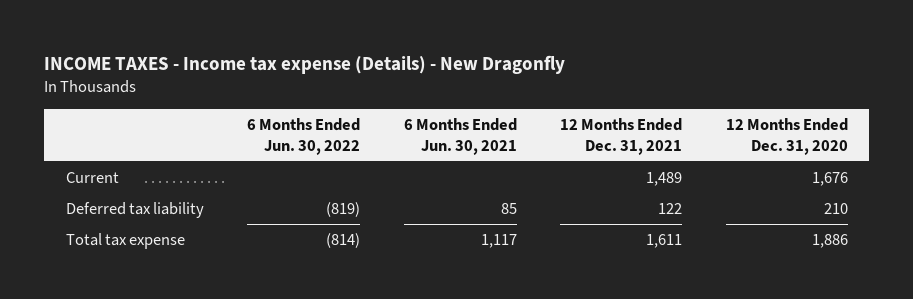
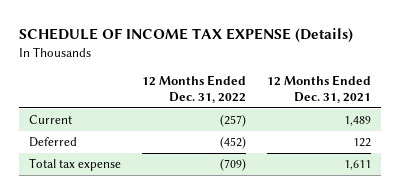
[43,54,565,74] INCOME TAXES - Income tax expense (Details) - New Dragonfly -> [18,27,353,43] SCHEDULE OF INCOME TAX EXPENSE (Details)
[247,117,361,155] 6 Months Ended Jun. 30, 2022 -> none
[403,117,517,155] 6 Months Ended Jun. 30, 2021 -> none
[725,117,848,155] 12 Months Ended Dec. 31, 2020 -> none
none -> [141,75,246,103] 12 Months Ended Dec. 31, 2022
[65,202,204,219] Deferred tax liability -> [29,137,78,148] Deferred

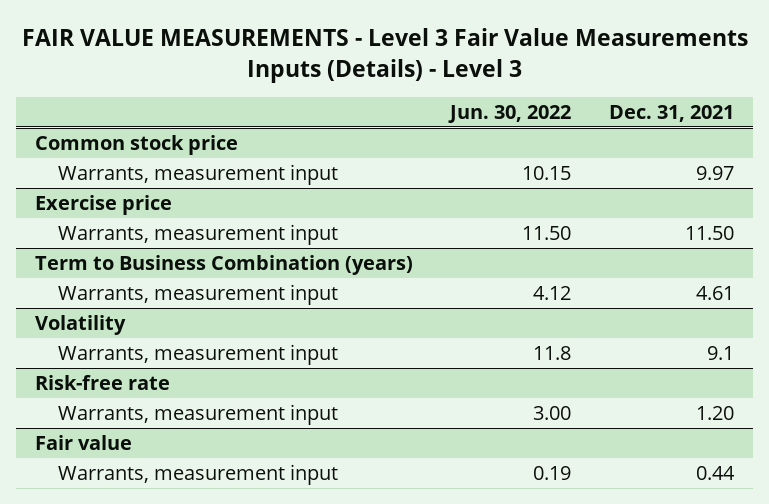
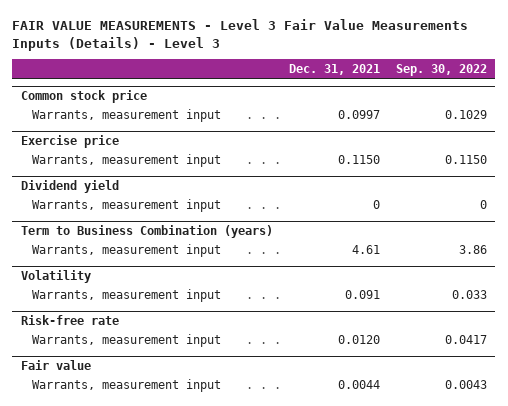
[448,104,572,123] Jun. 30, 2022 -> none
none -> [395,64,487,77] Sep. 30, 2022
[696,166,735,181] 9.97 -> [337,109,380,119] 0.0997
[685,226,735,241] 11.50 -> [337,154,380,164] 0.1150
none -> [20,179,119,193] Dividend yield
none -> [32,198,222,212] Warrants, measurement input
[707,346,735,361] 9.1 -> [344,289,380,299] 0.091
[696,406,735,421] 1.20 -> [337,334,380,344] 0.0120
[696,466,736,481] 0.44 -> [337,379,380,389] 0.0044

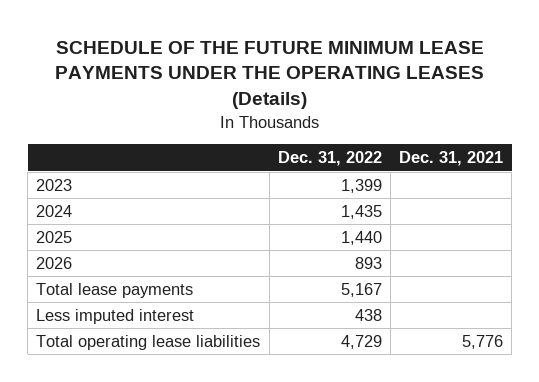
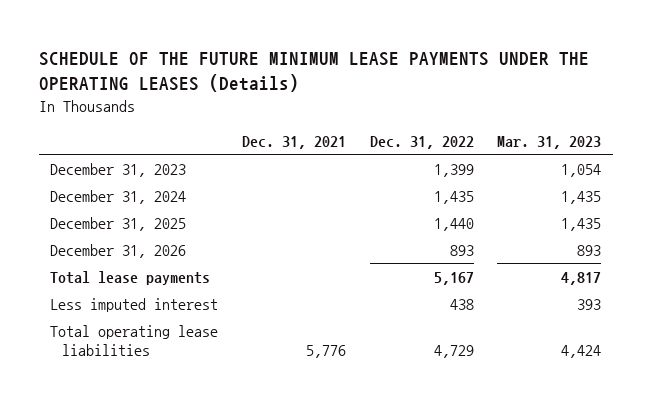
none -> [497,135,602,149] Mar. 31, 2023
[36,178,73,191] 2023 -> [50,162,187,177] December 31, 2023
[36,204,73,217] 2024 -> [50,189,187,204] December 31, 2024
[36,230,73,243] 2025 -> [50,216,187,231] December 31, 2025
[36,256,73,269] 2026 -> [50,243,187,258] December 31, 2026

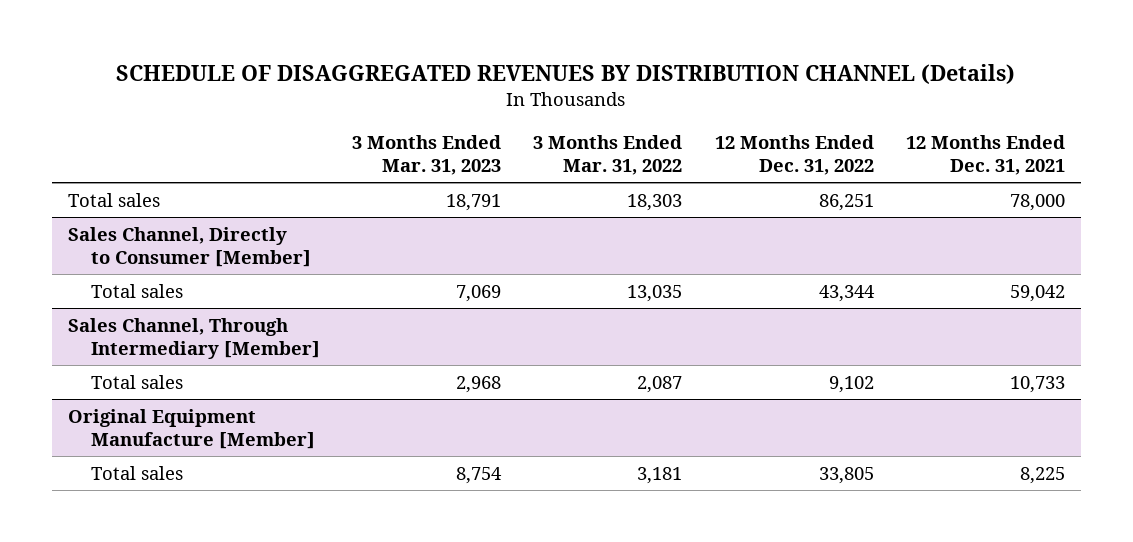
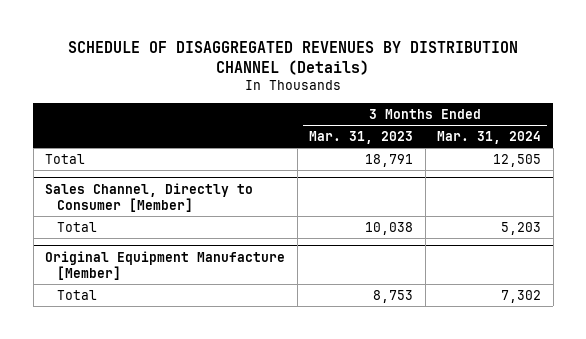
[533,134,683,175] 3 Months Ended Mar. 31, 2022 -> none
[714,134,874,175] 12 Months Ended Dec. 31, 2022 -> none
[905,134,1065,175] 12 Months Ended Dec. 31, 2021 -> none
none -> [437,130,542,144] Mar. 31, 2024
[67,192,160,207] Total sales -> [45,153,86,164] Total
[67,317,321,360] Sales Channel, Through Intermediary [Member] -> none
[91,374,184,389] Total sales -> none
[91,283,184,298] Total sales -> [56,221,97,232] Total
[456,284,502,302] 7,069 -> [365,221,414,235] 10,038
[91,465,184,480] Total sales -> [56,289,97,300] Total
[456,466,503,484] 8,754 -> [373,289,414,303] 8,753

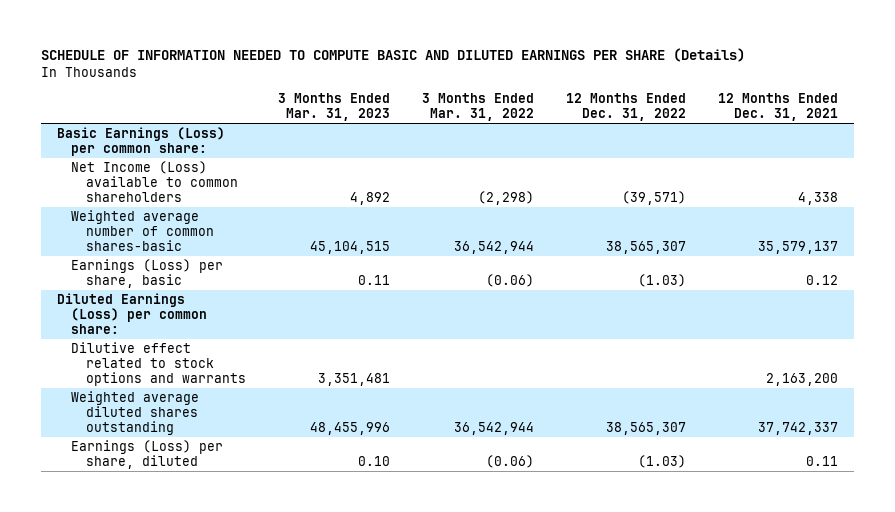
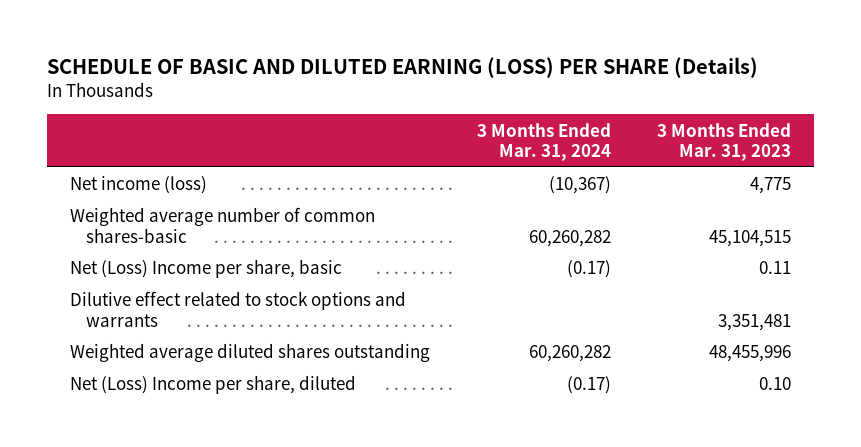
[41,48,746,63] SCHEDULE OF INFORMATION NEEDED TO COMPUTE BASIC AND DILUTED EARNINGS PER SHARE (Details) -> [47,56,759,78] SCHEDULE OF BASIC AND DILUTED EARNING (LOSS) PER SHARE (Details)
[421,93,534,122] 3 Months Ended Mar. 31, 2022 -> none
[565,93,686,122] 12 Months Ended Dec. 31, 2022 -> none
[717,93,838,122] 12 Months Ended Dec. 31, 2021 -> none
none -> [476,122,611,162] 3 Months Ended Mar. 31, 2024
[57,126,226,157] Basic Earnings (Loss) per common share: -> none
[71,160,238,203] Net Income (Loss) available to common shareholders -> none
none -> [70,176,208,195] Net income (loss)
[57,292,208,335] Diluted Earnings (Loss) per common share: -> none
[71,258,224,289] Earnings (Loss) per share, basic -> [70,259,343,279] Net (Loss) Income per share, basic
[71,439,224,470] Earnings (Loss) per share, diluted -> [70,375,357,395] Net (Loss) Income per share, diluted

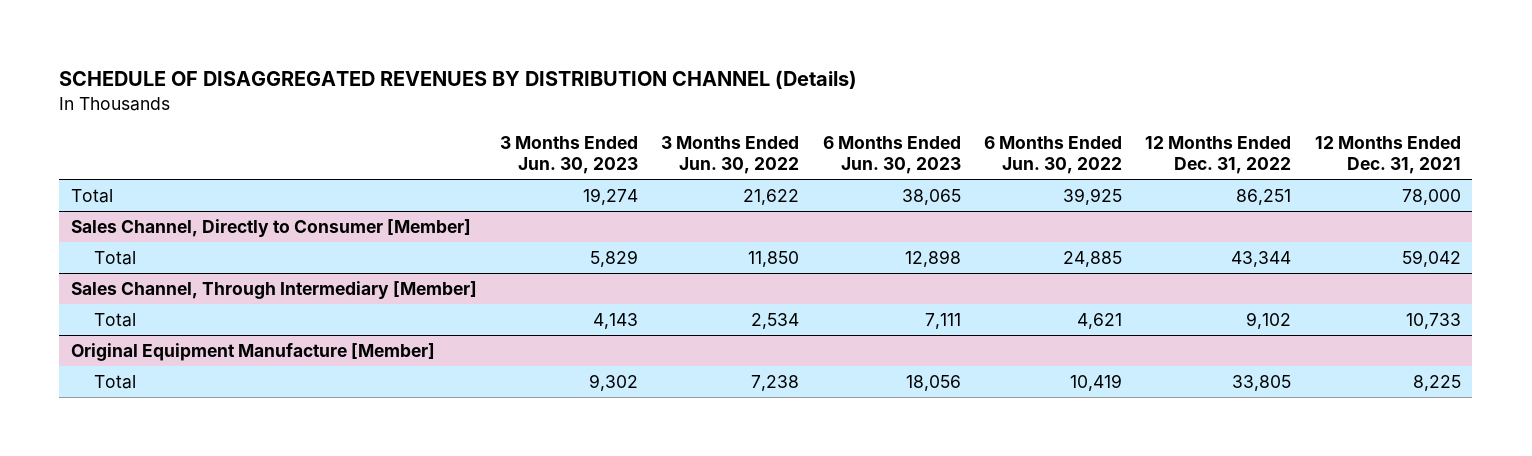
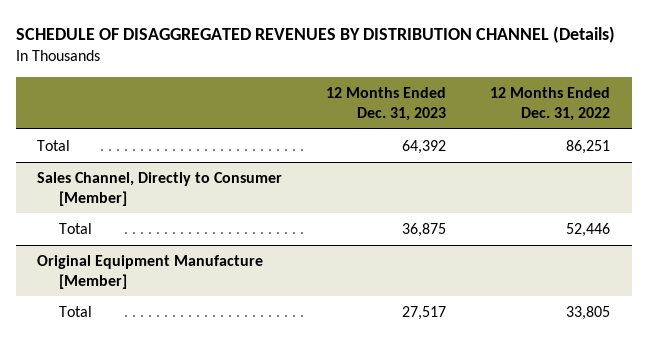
[500,136,639,175] 3 Months Ended Jun. 30, 2023 -> none
[661,136,800,175] 3 Months Ended Jun. 30, 2022 -> none
[822,136,961,175] 6 Months Ended Jun. 30, 2023 -> none
[984,136,1123,175] 6 Months Ended Jun. 30, 2022 -> none
[1314,136,1461,175] 12 Months Ended Dec. 31, 2021 -> none
none -> [326,86,447,121] 12 Months Ended Dec. 31, 2023
[70,280,477,299] Sales Channel, Through Intermediary [Member] -> none
[94,312,137,327] Total -> none
[1231,250,1292,267] 43,344 -> [565,222,610,237] 52,446

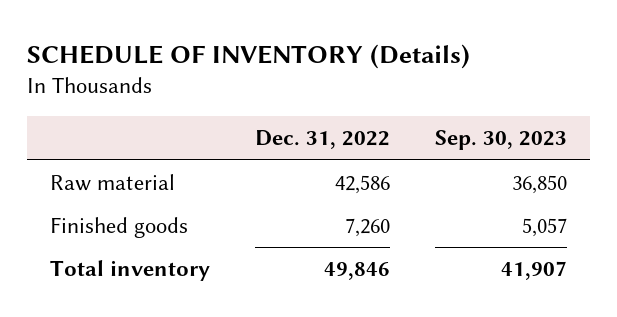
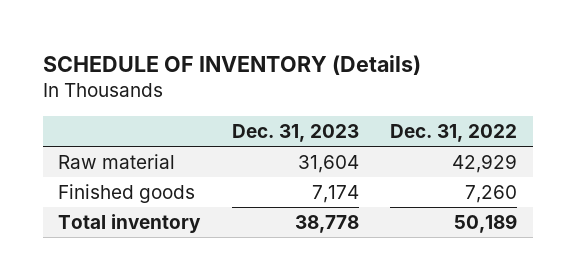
[435,130,568,151] Sep. 30, 2023 -> none
none -> [231,124,359,143] Dec. 31, 2023
[335,175,391,195] 42,586 -> [452,153,518,173] 42,929
[324,262,391,281] 49,846 -> [454,213,518,233] 50,189

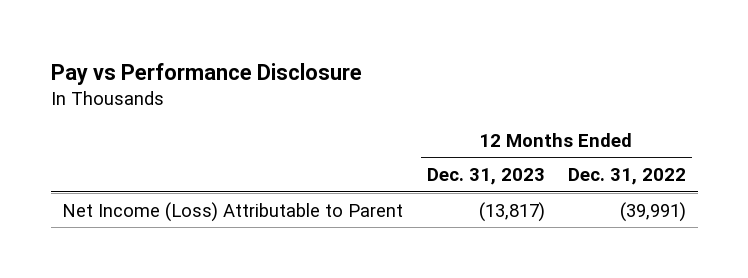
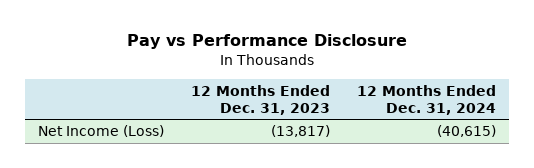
[567,168,686,186] Dec. 31, 2022 -> none
none -> [356,84,496,115] 12 Months Ended Dec. 31, 2024
[62,201,404,222] Net Income (Loss) Attributable to Parent -> [37,125,164,138] Net Income (Loss)

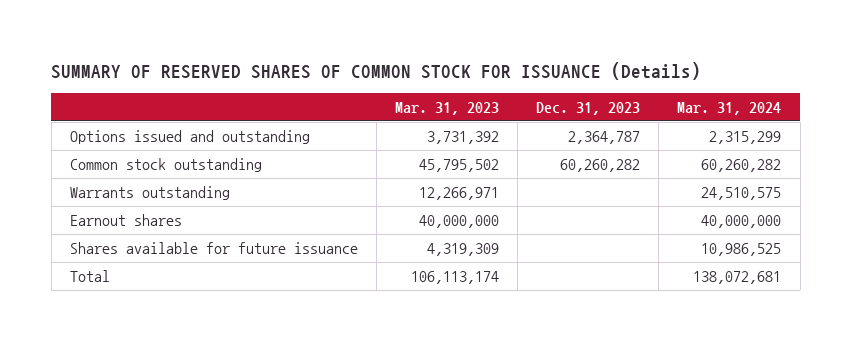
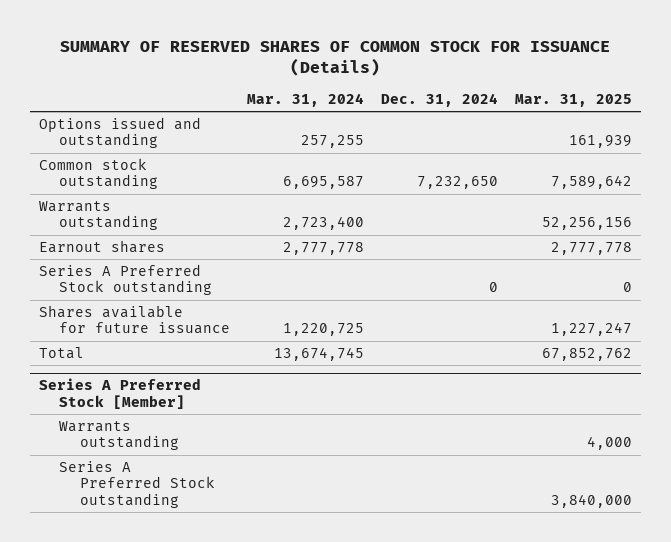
[395,102,500,116] Mar. 31, 2023 -> none
[536,102,641,116] Dec. 31, 2023 -> none
none -> [381,92,499,107] Dec. 31, 2024
none -> [515,93,633,107] Mar. 31, 2025
[709,131,782,145] 2,315,299 -> [301,135,365,149] 257,255
[701,159,782,173] 60,260,282 -> [283,176,365,190] 6,695,587
[701,187,782,201] 24,510,575 -> [283,216,365,231] 2,723,400
[701,215,782,229] 40,000,000 -> [283,241,365,255] 2,777,778
none -> [38,263,213,296] Series A Preferred Stock outstanding
[701,243,782,257] 10,986,525 -> [283,323,365,337] 1,220,725
[693,271,782,285] 138,072,681 -> [274,346,365,361] 13,674,745
none -> [38,378,201,409] Series A Preferred Stock [Member]
none -> [59,420,179,451] Warrants outstanding
none -> [59,460,215,509] Series A Preferred Stock outstanding

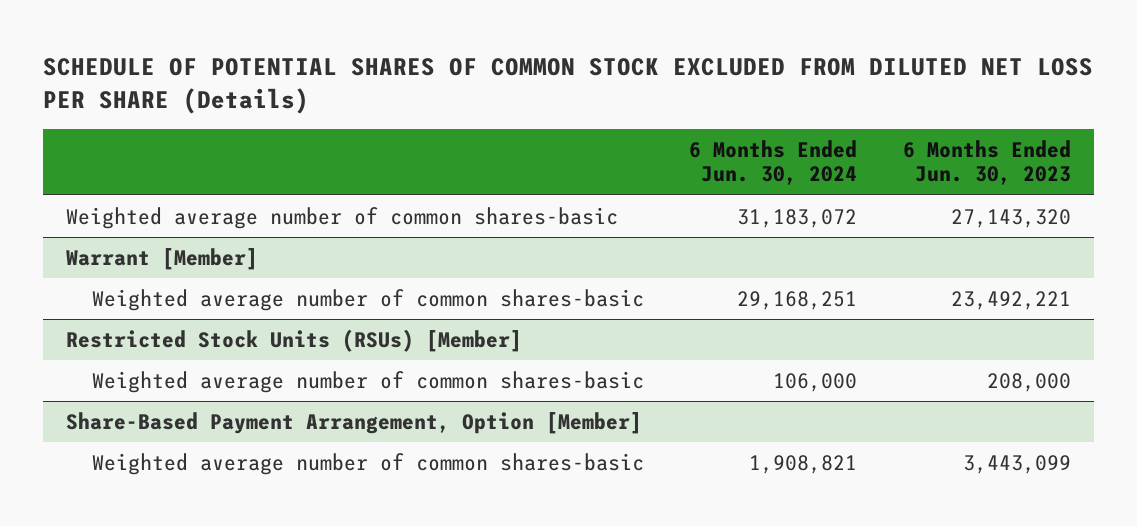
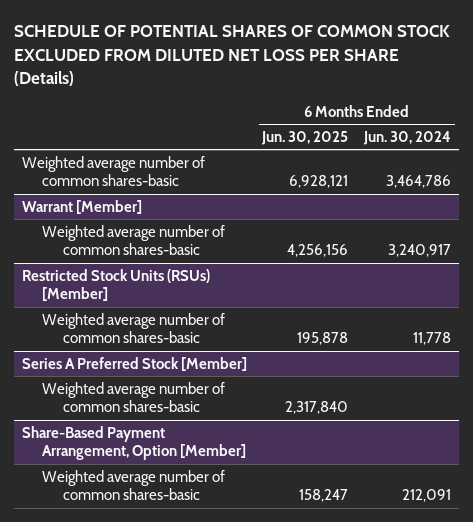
[903,139,1072,186] 6 Months Ended Jun. 30, 2023 -> none
none -> [261,130,349,145] Jun. 30, 2025
[737,208,858,228] 31,183,072 -> [385,175,451,189] 3,464,786
[737,290,858,310] 29,168,251 -> [387,244,451,258] 3,240,917
[773,372,858,392] 106,000 -> [412,332,451,346] 11,778
none -> [21,356,247,371] Series A Preferred Stock [Member]
none -> [42,381,226,413] Weighted average number of common shares-basic
[749,454,858,474] 1,908,821 -> [401,489,451,503] 212,091

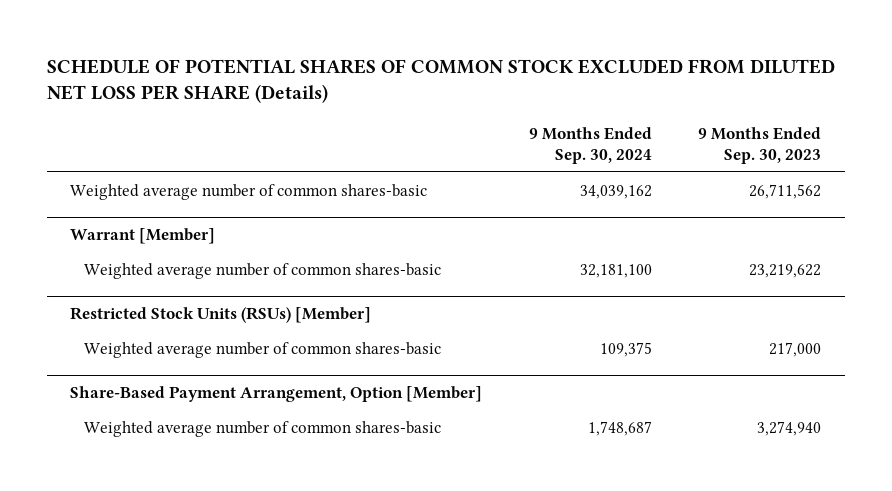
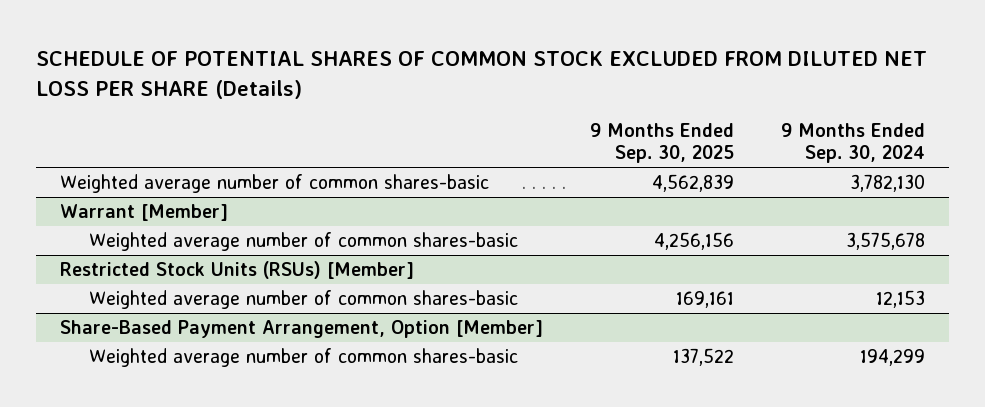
[698,126,822,165] 9 Months Ended Sep. 30, 2023 -> none
none -> [590,122,735,164] 9 Months Ended Sep. 30, 2025
[579,184,652,199] 34,039,162 -> [850,174,926,193] 3,782,130
[579,263,652,278] 32,181,100 -> [846,232,926,251] 3,575,678
[599,341,652,357] 109,375 -> [876,290,926,309] 12,153
[587,420,652,436] 1,748,687 -> [860,349,926,367] 194,299

